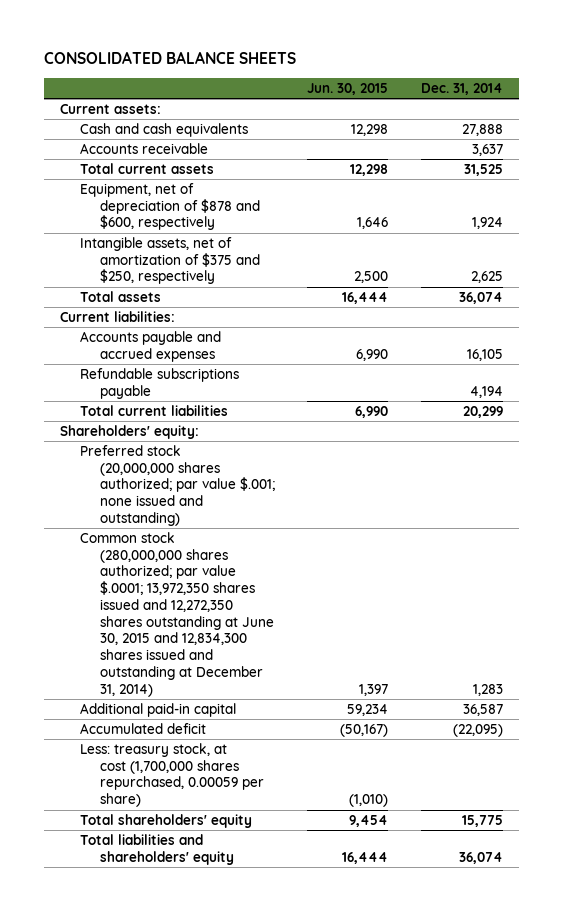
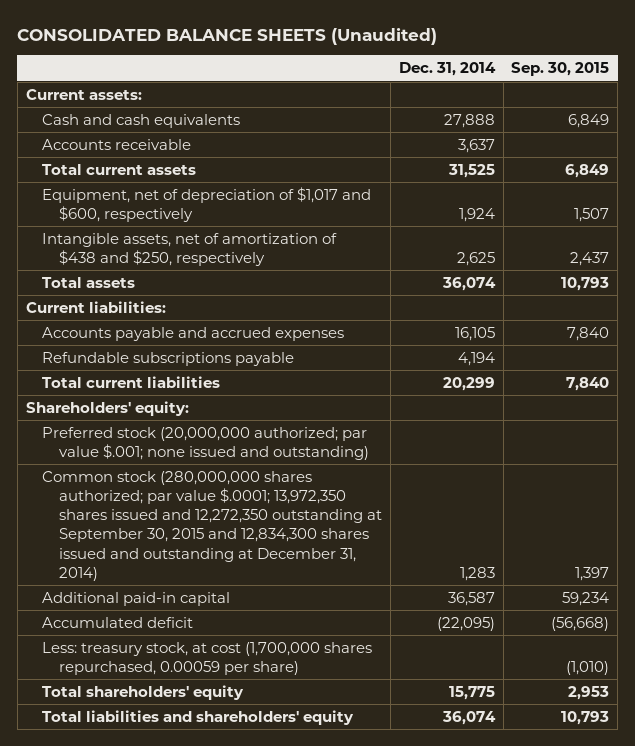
[43,51,296,65] CONSOLIDATED BALANCE SHEETS -> [17,27,438,45] CONSOLIDATED BALANCE SHEETS (Unaudited)
[307,82,389,95] Jun. 30, 2015 -> none
none -> [511,62,610,77] Sep. 30, 2015
[80,182,261,231] Equipment, net of depreciation of $878 and $600, respectively -> [42,186,372,223] Equipment, net of depreciation of $1,017 and $600, respectively
[80,236,261,285] Intangible assets, net of amortization of $375 and $250, respectively -> [42,232,338,267] Intangible assets, net of amortization of $438 and $250, respectively
[80,444,276,526] Preferred stock (20,000,000 shares authorized; par value $.001; none issued and outstanding) -> [42,426,369,461] Preferred stock (20,000,000 authorized; par value $.001; none issued and outstanding)
[80,531,275,697] Common stock (280,000,000 shares authorized; par value $.0001; 13,972,350 shares issued and 12,272,350 shares outstanding at June 30, 2015 and 12,834,300 shares issued and outstanding at December 31, 2014) -> [42,470,382,581] Common stock (280,000,000 shares authorized; par value $.0001; 13,972,350 shares issued and 12,272,350 outstanding at September 30, 2015 and 12,834,300 shares issued and outstanding at December 31, 2014)

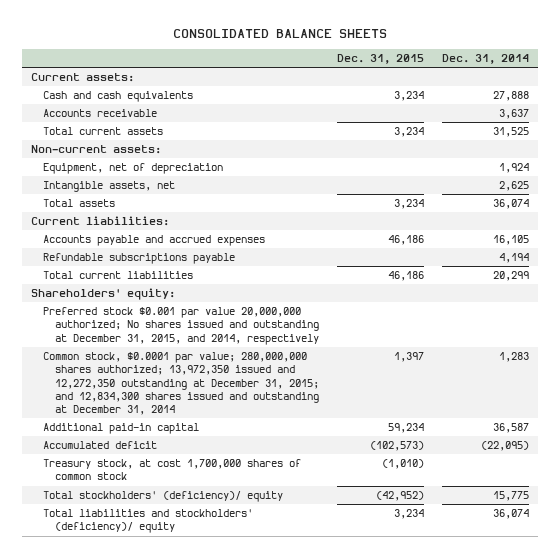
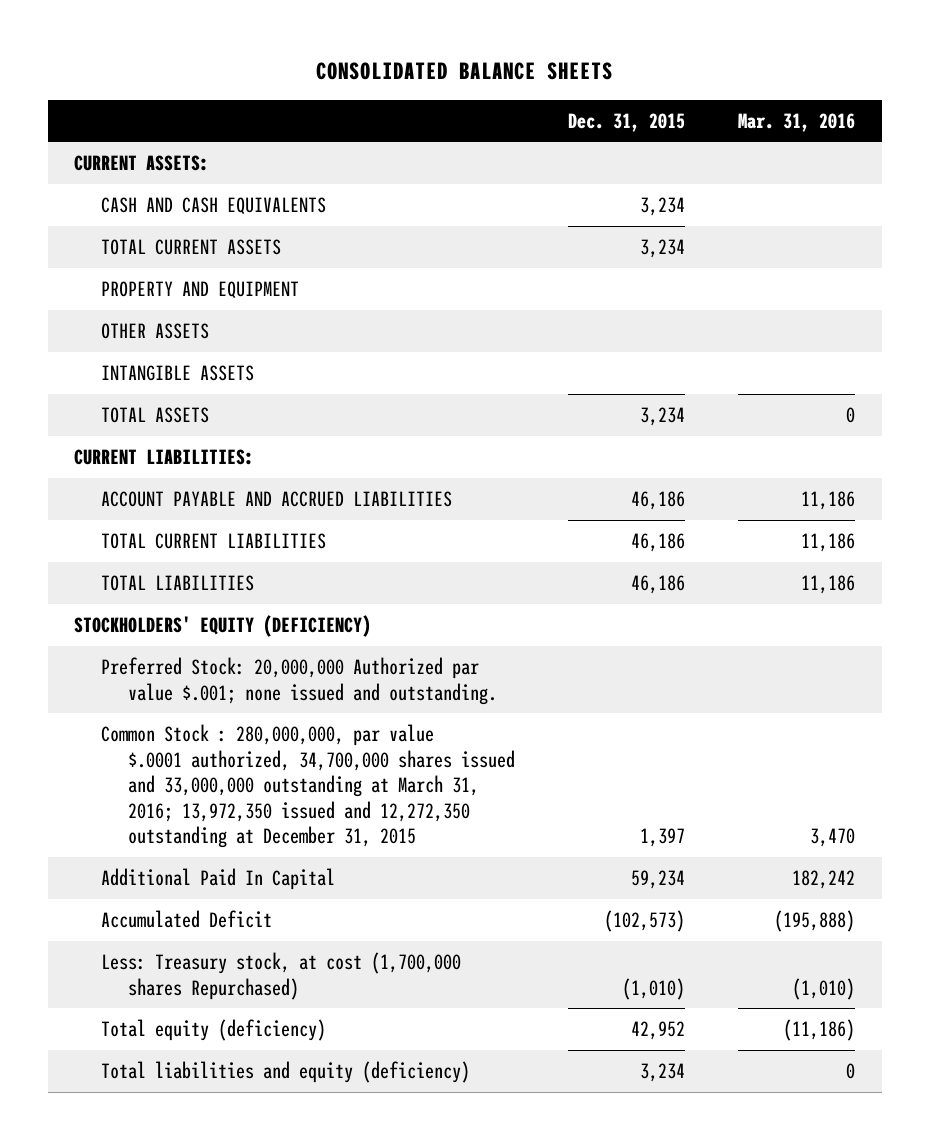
[441,54,529,65] Dec. 31, 2014 -> none
none -> [738,112,856,132] Mar. 31, 2016
[42,109,157,118] Accounts receivable -> none
[30,145,161,155] Non-current assets: -> none
[42,253,235,265] Refundable subscriptions payable -> none
[30,73,134,83] Current assets: -> [74,154,210,171] CURRENT ASSETS:
[42,91,193,103] Cash and cash equivalents -> [101,196,327,215] CASH AND CASH EQUIVALENTS
[42,127,163,136] Total current assets -> [101,238,282,255] TOTAL CURRENT ASSETS
[42,163,223,175] Equipment, net of depreciation -> [101,280,300,299] PROPERTY AND EQUIPMENT
none -> [101,322,210,339] OTHER ASSETS
[42,181,175,193] Intangible assets, net -> [101,364,255,381] INTANGIBLE ASSETS
[42,199,115,208] Total assets -> [101,406,210,423] TOTAL ASSETS
[30,216,169,227] Current liabilities: -> [74,448,255,465] CURRENT LIABILITIES:
[42,235,265,247] Accounts payable and accrued expenses -> [101,490,453,507] ACCOUNT PAYABLE AND ACCRUED LIABILITIES
[42,271,193,280] Total current liabilities -> [101,532,327,549] TOTAL CURRENT LIABILITIES
none -> [101,574,255,591] TOTAL LIABILITIES
[30,288,175,301] Shareholders' equity: -> [74,614,372,637] STOCKHOLDERS' EQUITY (DEFICIENCY)
[42,307,319,345] Preferred stock $0.001 par value 20,000,000 authorized; No shares issued and outstanding at December 31, 2015, and 2014, respectively -> [101,656,498,705] Preferred Stock: 20,000,000 Authorized par value $.001; none issued and outstanding.
[42,352,319,415] Common stock, $0.0001 par value; 280,000,000 shares authorized; 13,972,350 issued and 12,272,350 outstanding at December 31, 2015; and 12,834,300 shares issued and outstanding at December 31, 2014 -> [101,723,516,849] Common Stock : 280,000,000, par value $.0001 authorized, 34,700,000 shares issued and 33,000,000 outstanding at March 31, 2016; 13,972,350 issued and 12,272,350 outstanding at December 31, 2015
[42,423,199,435] Additional paid-in capital -> [101,867,336,890] Additional Paid In Capital
[42,441,157,450] Accumulated deficit -> [101,909,273,928] Accumulated Deficit
[42,459,301,481] Treasury stock, at cost 1,700,000 shares of common stock -> [101,951,462,1000] Less: Treasury stock, at cost (1,700,000 shares Repurchased)
[42,491,283,503] Total stockholders' (deficiency)/ equity -> [101,1018,327,1041] Total equity (deficiency)
[375,491,424,502] (42,952) -> [631,1020,686,1040] 42,952
[42,509,253,534] Total liabilities and stockholders' (deficiency)/ equity -> [101,1060,471,1083] Total liabilities and equity (deficiency)

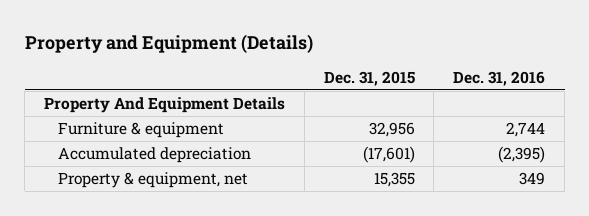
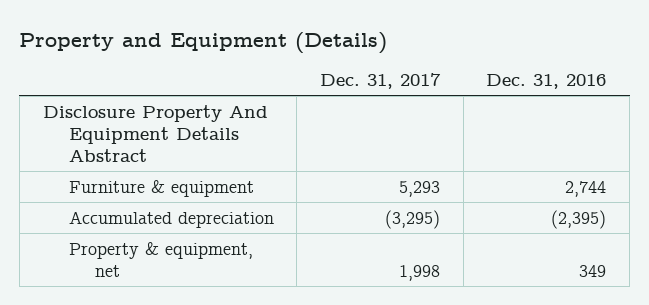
[323,70,415,86] Dec. 31, 2015 -> none
none -> [320,72,442,89] Dec. 31, 2017
[43,97,285,114] Property And Equipment Details -> [42,104,268,162] Disclosure Property And Equipment Details Abstract

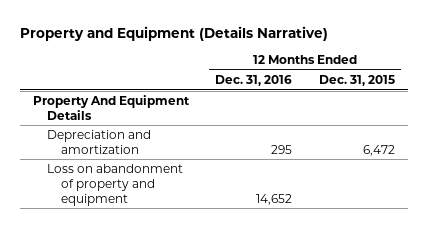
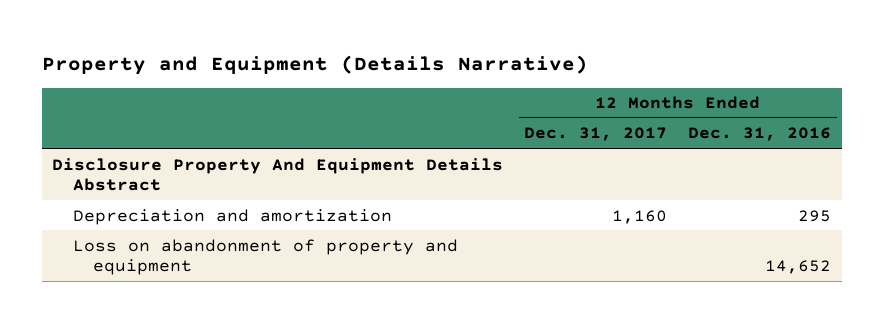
[318,74,395,86] Dec. 31, 2015 -> none
none -> [524,127,668,142] Dec. 31, 2017
[33,94,191,120] Property And Equipment Details -> [52,157,504,192] Disclosure Property And Equipment Details Abstract

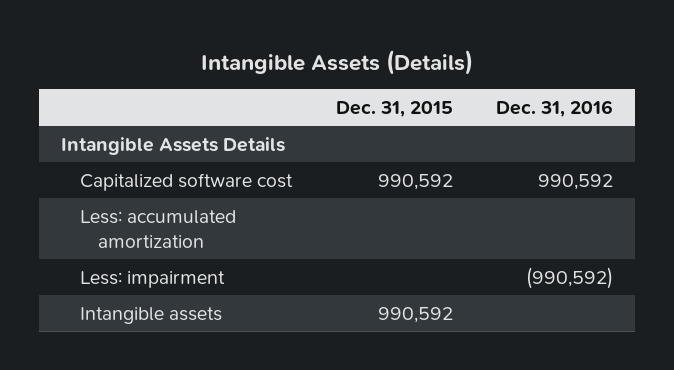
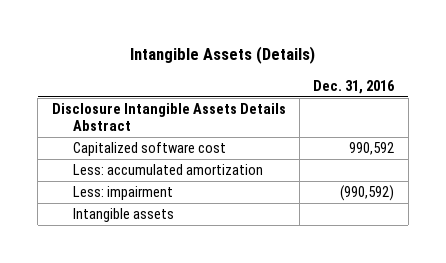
[335,100,453,117] Dec. 31, 2015 -> none
[61,136,286,155] Intangible Assets Details -> [51,103,286,132] Disclosure Intangible Assets Details Abstract

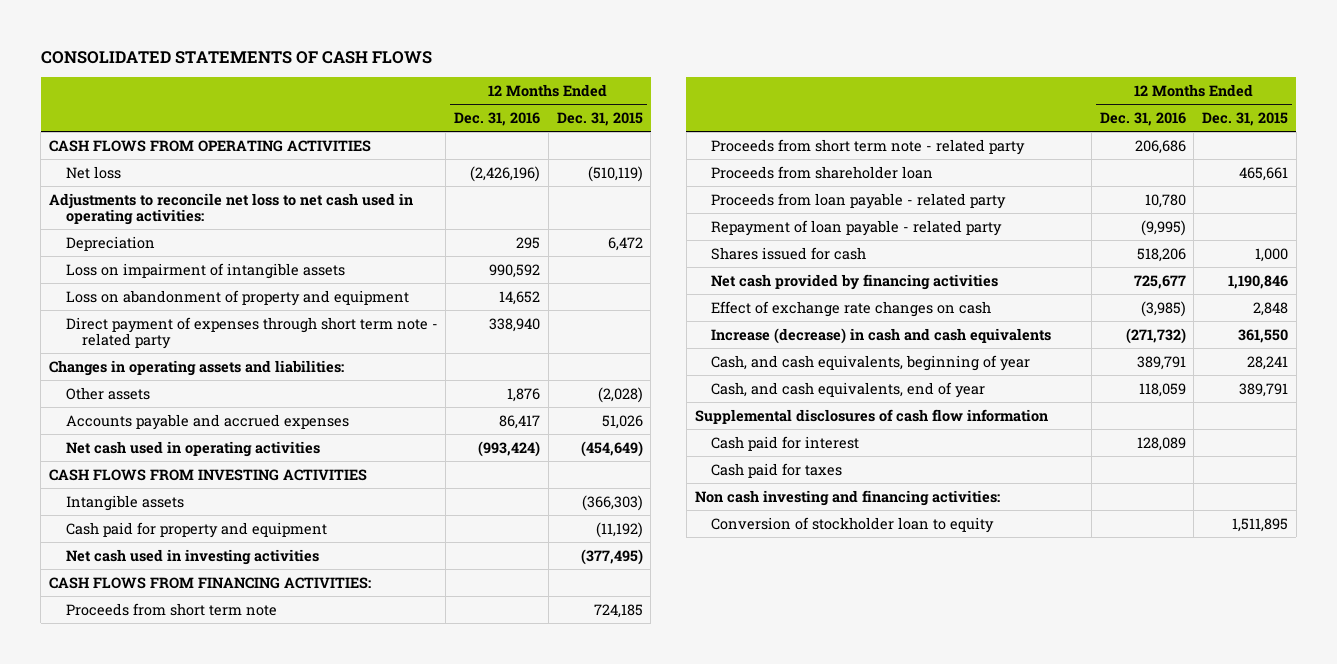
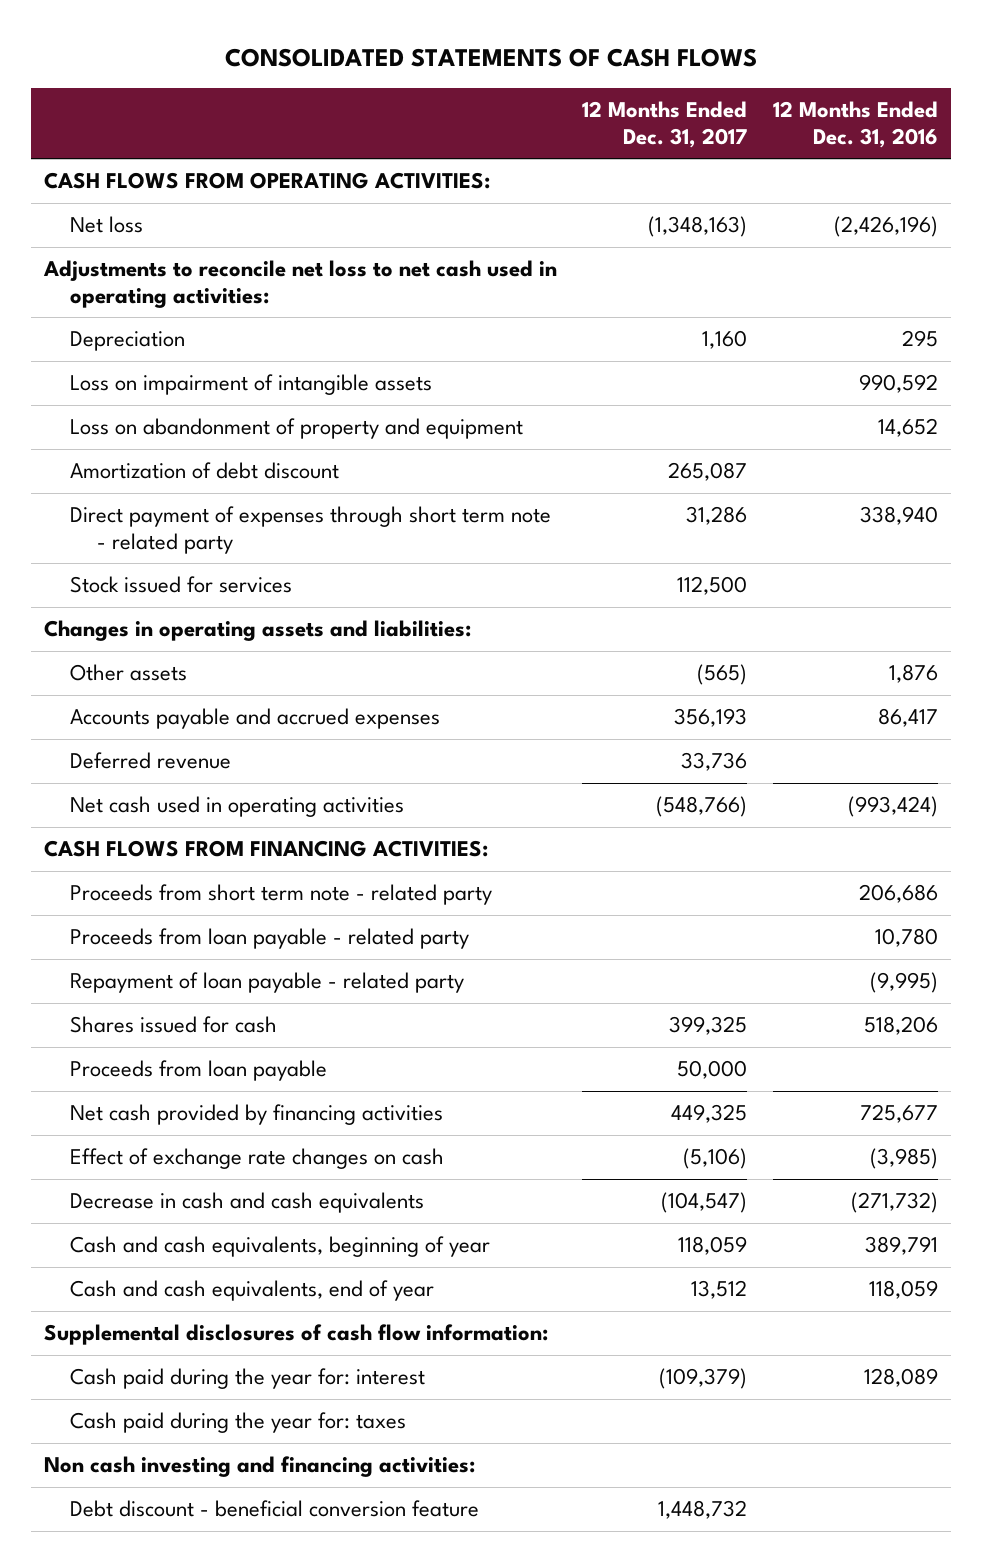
[556,111,643,126] Dec. 31, 2015 -> none
none -> [582,101,748,148] 12 Months Ended Dec. 31, 2017
[49,139,372,152] CASH FLOWS FROM OPERATING ACTIVITIES -> [43,172,490,190] CASH FLOWS FROM OPERATING ACTIVITIES:
none -> [70,462,340,480] Amortization of debt discount
none -> [70,576,293,594] Stock issued for services
none -> [70,752,232,770] Deferred revenue
[49,468,368,481] CASH FLOWS FROM INVESTING ACTIVITIES -> none
[65,494,184,511] Intangible assets -> none
[65,521,327,538] Cash paid for property and equipment -> none
[65,548,319,565] Net cash used in investing activities -> none
[65,602,277,616] Proceeds from short term note -> none
[711,165,934,179] Proceeds from shareholder loan -> none
none -> [70,1060,328,1082] Proceeds from loan payable
[711,327,1052,344] Increase (decrease) in cash and cash equivalents -> [70,1192,425,1214] Decrease in cash and cash equivalents
[711,354,1031,371] Cash, and cash equivalents, beginning of year -> [70,1236,491,1258] Cash and cash equivalents, beginning of year
[711,381,986,398] Cash, and cash equivalents, end of year -> [70,1280,435,1302] Cash and cash equivalents, end of year
[694,408,1048,424] Supplemental disclosures of cash flow information -> [43,1324,548,1346] Supplemental disclosures of cash flow information:
[711,435,860,451] Cash paid for interest -> [70,1368,426,1390] Cash paid during the year for: interest
[711,462,843,478] Cash paid for taxes -> [70,1412,407,1434] Cash paid during the year for: taxes
[711,516,995,533] Conversion of stockholder loan to equity -> none
none -> [70,1500,480,1518] Debt discount - beneficial conversion feature

